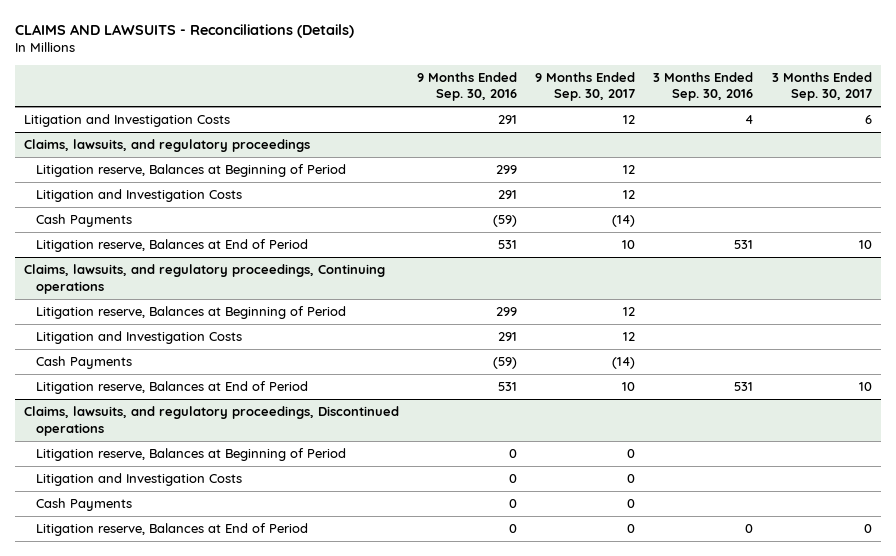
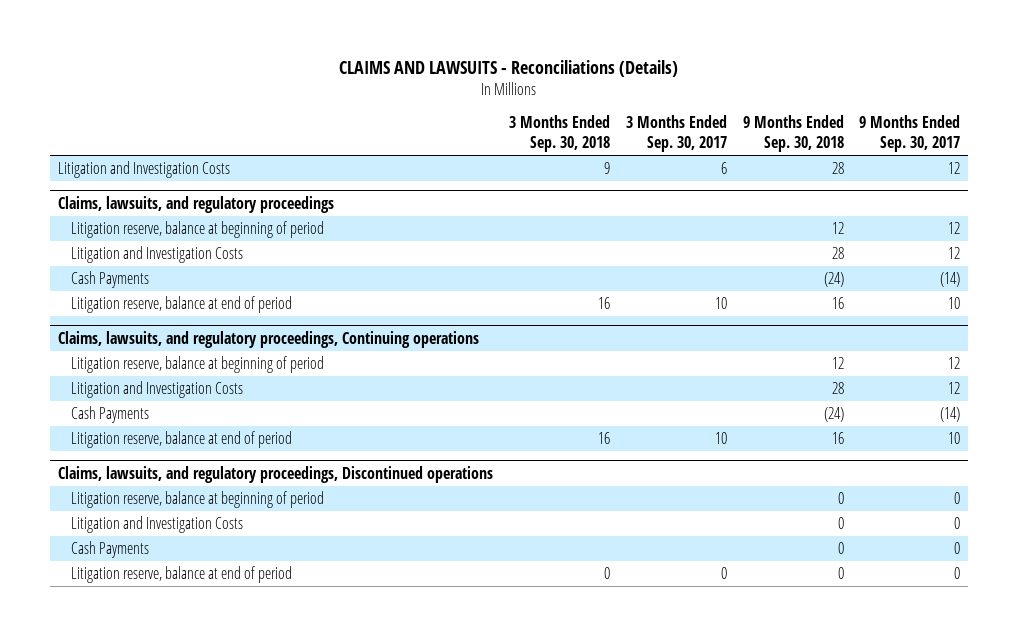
[417,71,518,102] 9 Months Ended Sep. 30, 2016 -> none
[653,71,754,102] 3 Months Ended Sep. 30, 2016 -> none
none -> [508,115,610,152] 3 Months Ended Sep. 30, 2018
none -> [742,115,844,152] 9 Months Ended Sep. 30, 2018
[35,164,346,178] Litigation reserve, Balances at Beginning of Period -> [70,221,324,239] Litigation reserve, balance at beginning of period
[35,239,308,253] Litigation reserve, Balances at End of Period -> [70,296,292,314] Litigation reserve, balance at end of period
[35,306,346,320] Litigation reserve, Balances at Beginning of Period -> [70,356,324,374] Litigation reserve, balance at beginning of period
[35,381,308,395] Litigation reserve, Balances at End of Period -> [70,431,292,449] Litigation reserve, balance at end of period
[35,448,346,462] Litigation reserve, Balances at Beginning of Period -> [70,491,324,509] Litigation reserve, balance at beginning of period
[35,523,308,537] Litigation reserve, Balances at End of Period -> [70,566,292,584] Litigation reserve, balance at end of period

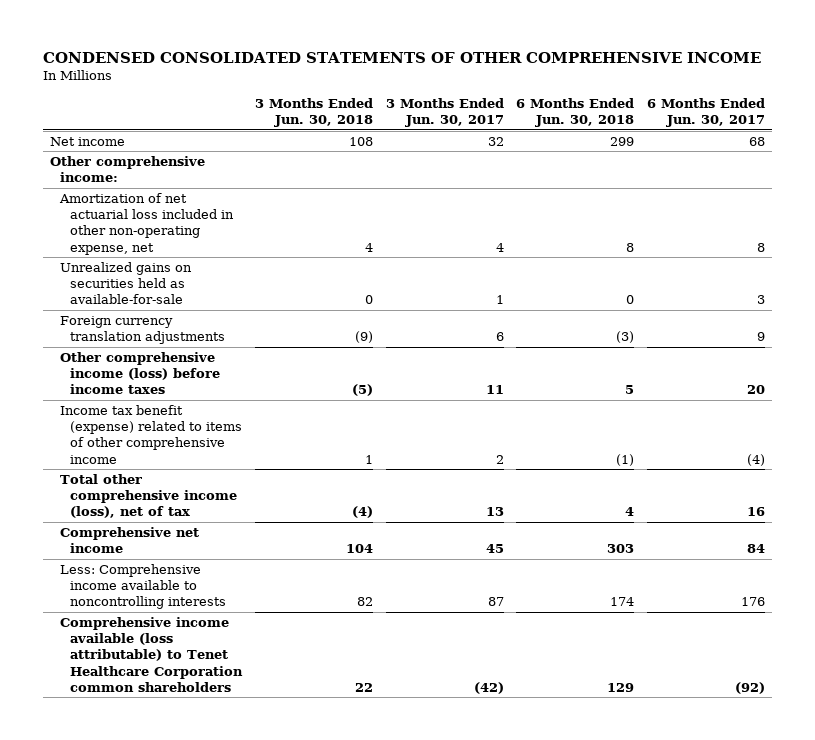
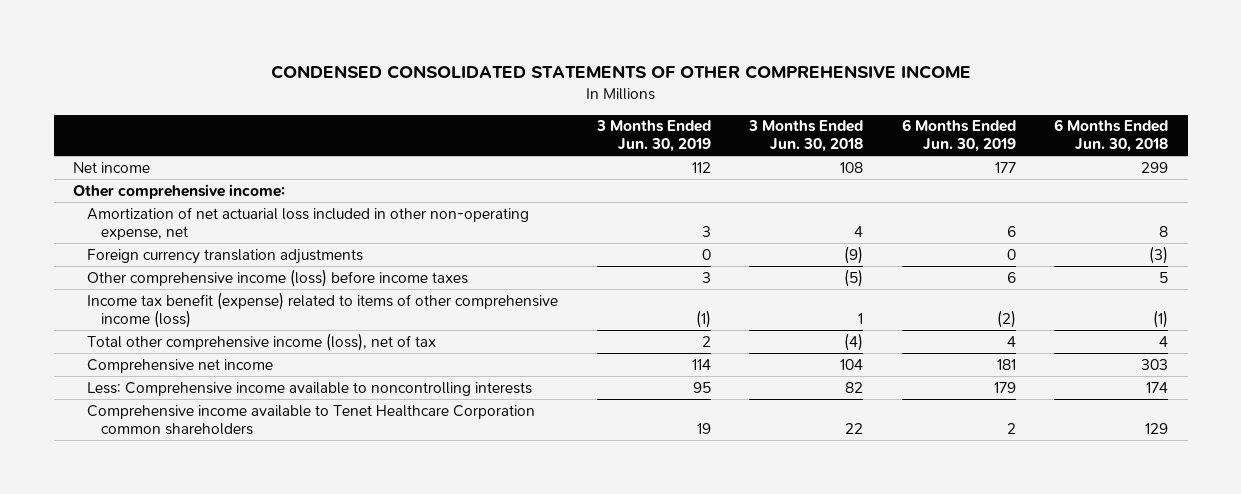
[385,97,504,128] 3 Months Ended Jun. 30, 2017 -> none
[647,97,766,128] 6 Months Ended Jun. 30, 2017 -> none
none -> [595,120,711,153] 3 Months Ended Jun. 30, 2019
none -> [901,119,1016,153] 6 Months Ended Jun. 30, 2019
[59,261,192,305] Unrealized gains on securities held as available-for-sale -> none
[59,404,242,464] Income tax benefit (expense) related to items of other comprehensive income -> [87,291,559,328] Income tax benefit (expense) related to items of other comprehensive income (loss)
[59,616,243,692] Comprehensive income available (loss attributable) to Tenet Healthcare Corporation common shareholders -> [87,404,536,435] Comprehensive income available to Tenet Healthcare Corporation common shareholders

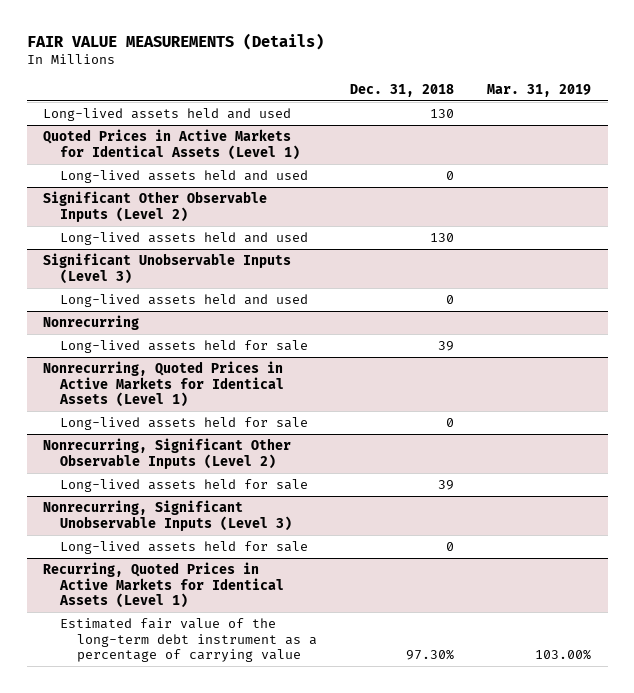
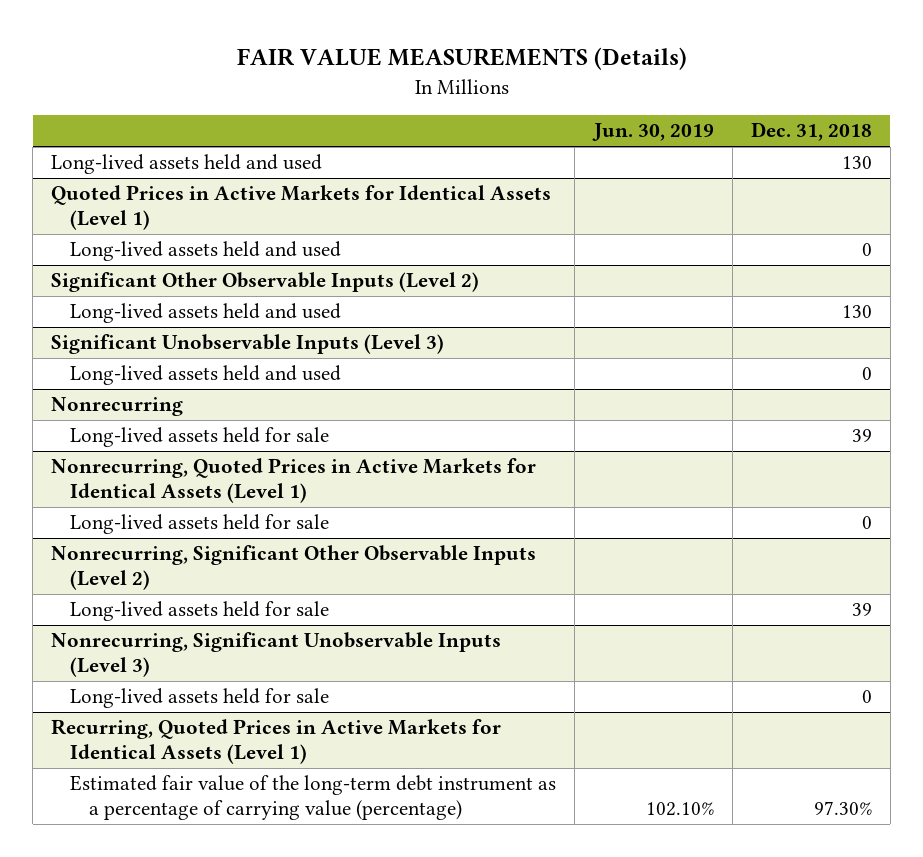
[487,83,592,97] Mar. 31, 2019 -> none
none -> [591,123,714,142] Jun. 30, 2019
[59,618,317,663] Estimated fair value of the long-term debt instrument as a percentage of carrying value -> [70,775,557,821] Estimated fair value of the long-term debt instrument as a percentage of carrying value (percentage)

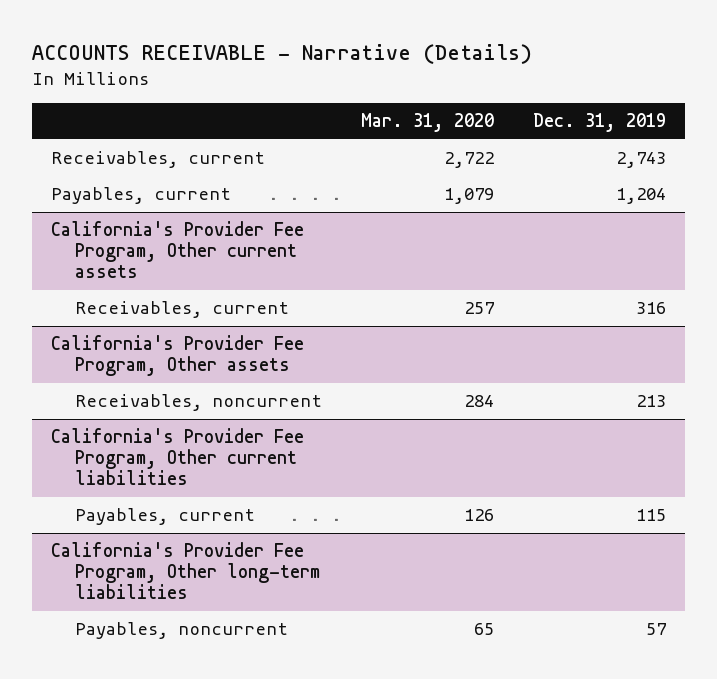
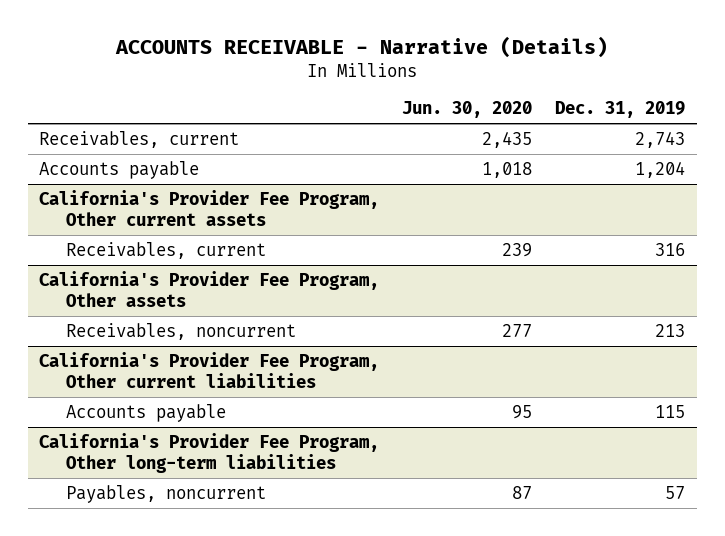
[361,113,495,133] Mar. 31, 2020 -> none
none -> [402,101,533,119] Jun. 30, 2020
[50,187,231,205] Payables, current -> [39,160,200,179] Accounts payable
[75,508,256,526] Payables, current -> [66,403,227,422] Accounts payable

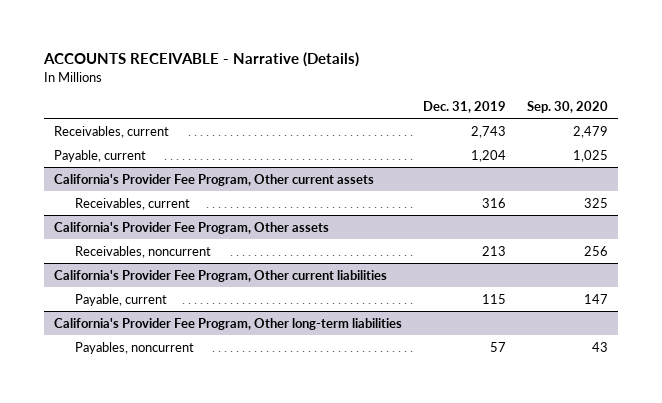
[402,101,533,119] Jun. 30, 2020 -> none
none -> [526,100,608,113] Sep. 30, 2020
[39,160,200,179] Accounts payable -> [54,149,147,162] Payable, current
[66,403,227,422] Accounts payable -> [74,293,167,306] Payable, current

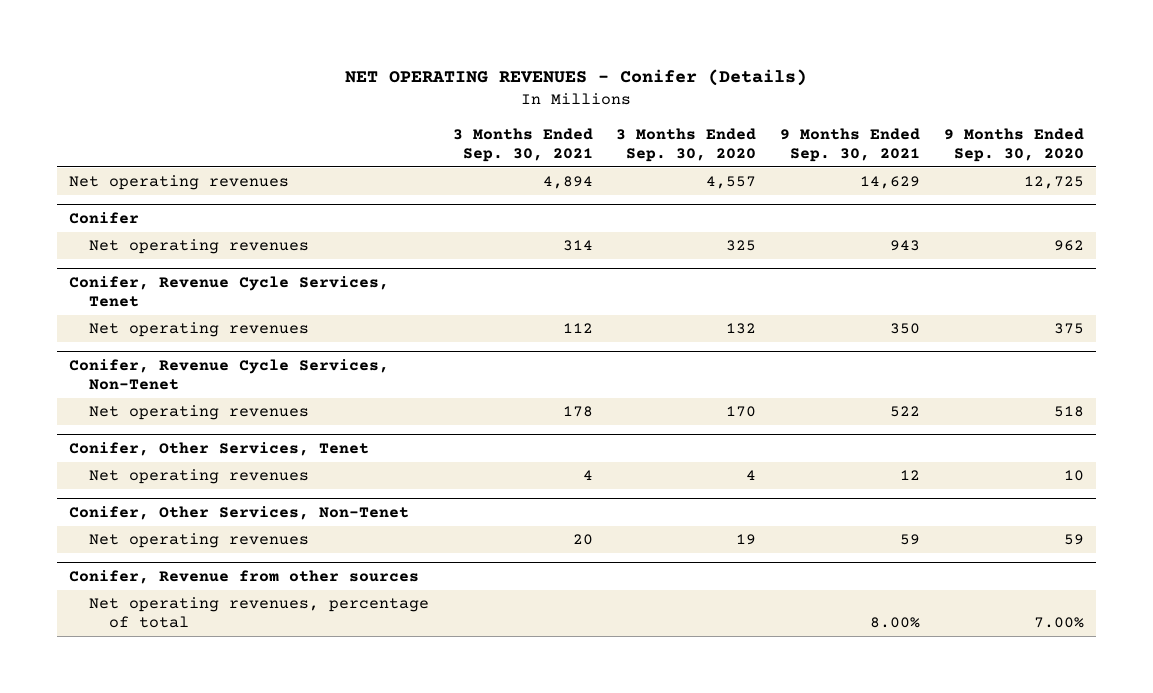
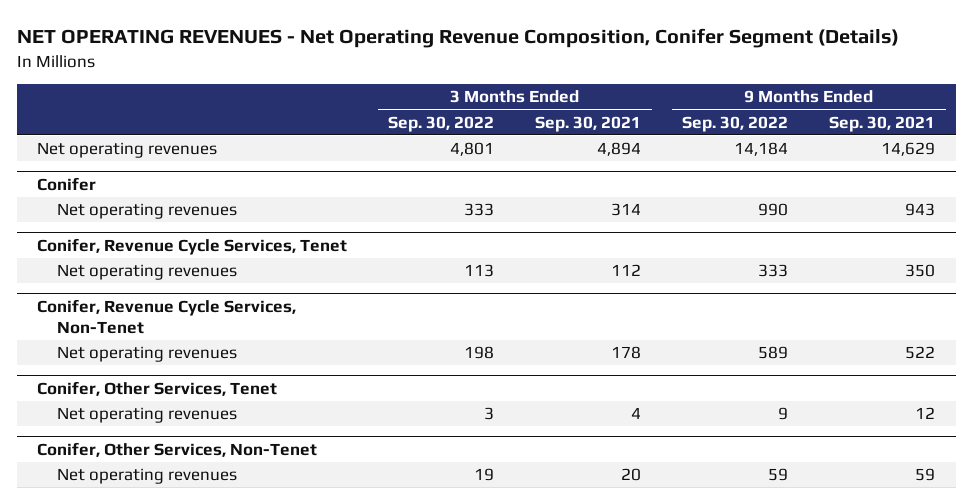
[345,69,808,87] NET OPERATING REVENUES - Conifer (Details) -> [16,28,899,49] NET OPERATING REVENUES - Net Operating Revenue Composition, Conifer Segment (Details)
[616,127,757,162] 3 Months Ended Sep. 30, 2020 -> none
[944,127,1085,162] 9 Months Ended Sep. 30, 2020 -> none
none -> [388,115,495,132] Sep. 30, 2022
none -> [682,115,789,132] Sep. 30, 2022
[68,569,419,584] Conifer, Revenue from other sources -> none
[88,597,429,629] Net operating revenues, percentage of total -> none

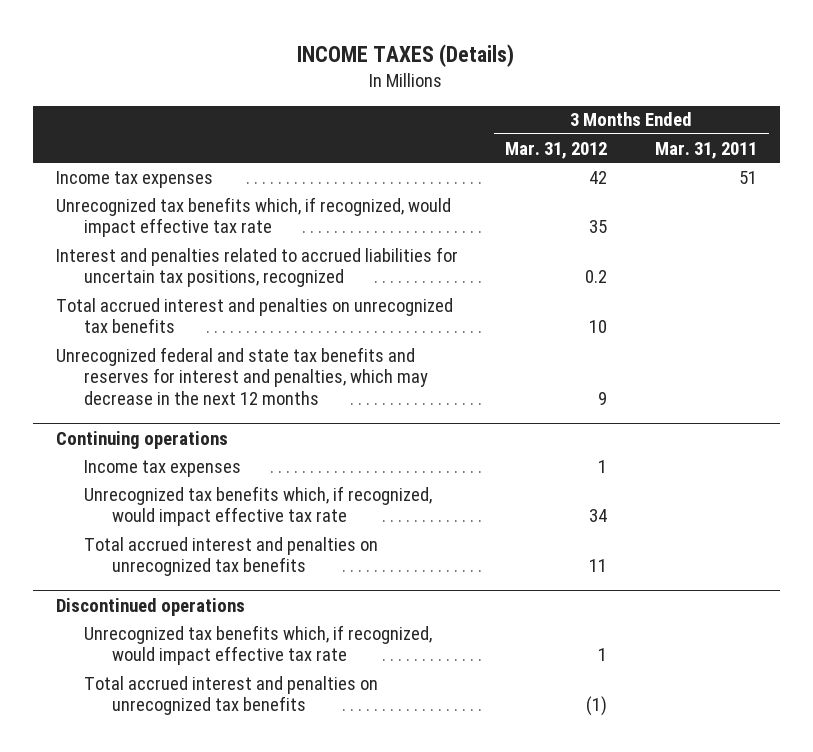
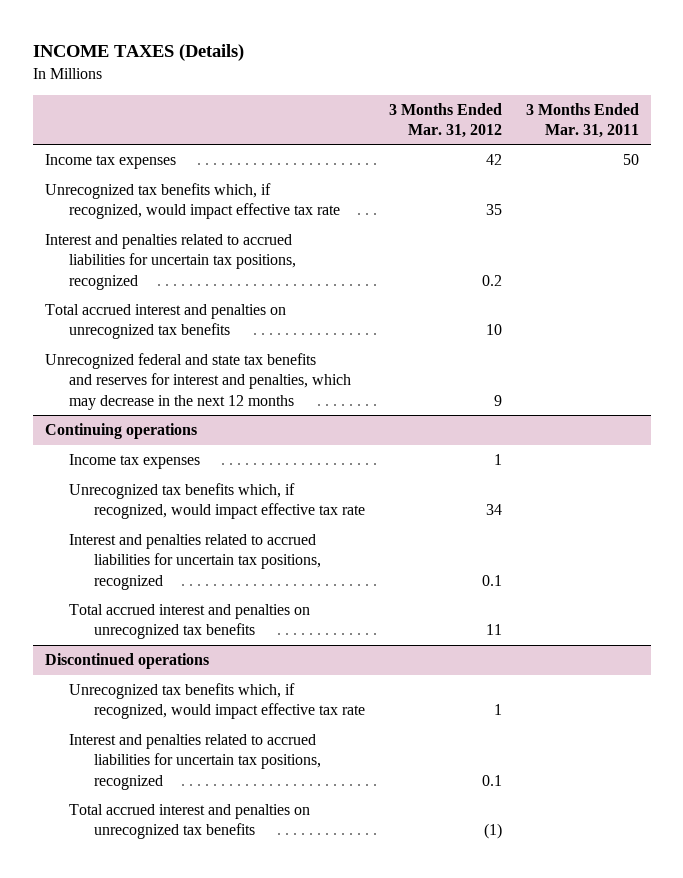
[738,170,757,184] 51 -> [622,153,639,165] 50
none -> [69,533,322,590] Interest and penalties related to accrued liabilities for uncertain tax positions, recognized
none -> [69,733,322,790] Interest and penalties related to accrued liabilities for uncertain tax positions, recognized

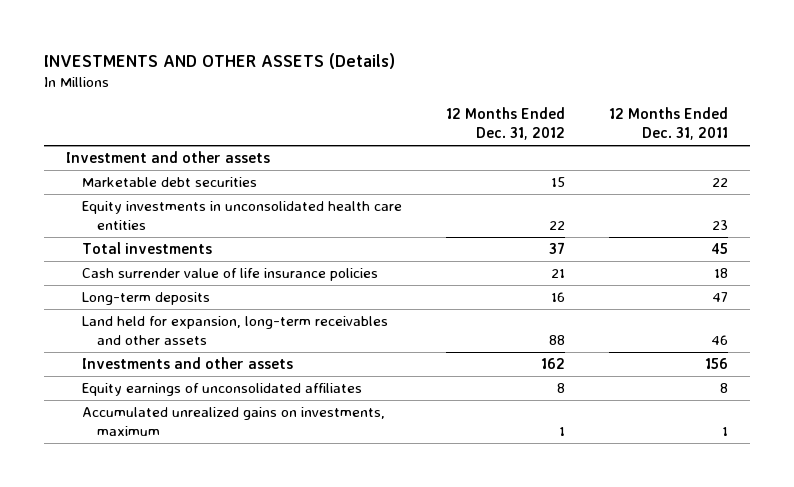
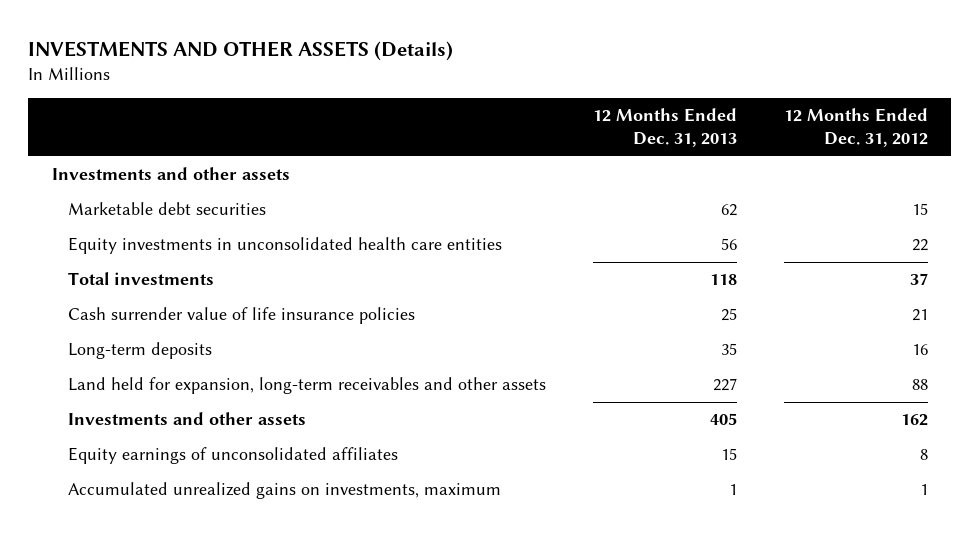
[608,107,728,141] 12 Months Ended Dec. 31, 2011 -> none
none -> [592,108,737,148] 12 Months Ended Dec. 31, 2013
[66,151,271,164] Investment and other assets -> [51,167,290,181] Investments and other assets

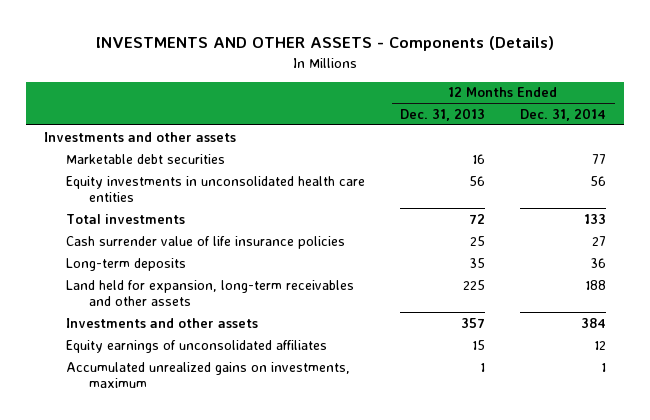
[28,41,454,62] INVESTMENTS AND OTHER ASSETS (Details) -> [96,36,555,52] INVESTMENTS AND OTHER ASSETS - Components (Details)
[783,108,928,148] 12 Months Ended Dec. 31, 2012 -> none
none -> [520,107,607,121] Dec. 31, 2014
[720,204,737,217] 62 -> [472,153,486,164] 16
[709,274,737,286] 118 -> [469,213,486,224] 72
[712,378,737,392] 227 -> [463,279,486,290] 225
[709,413,737,426] 405 -> [461,317,486,328] 357

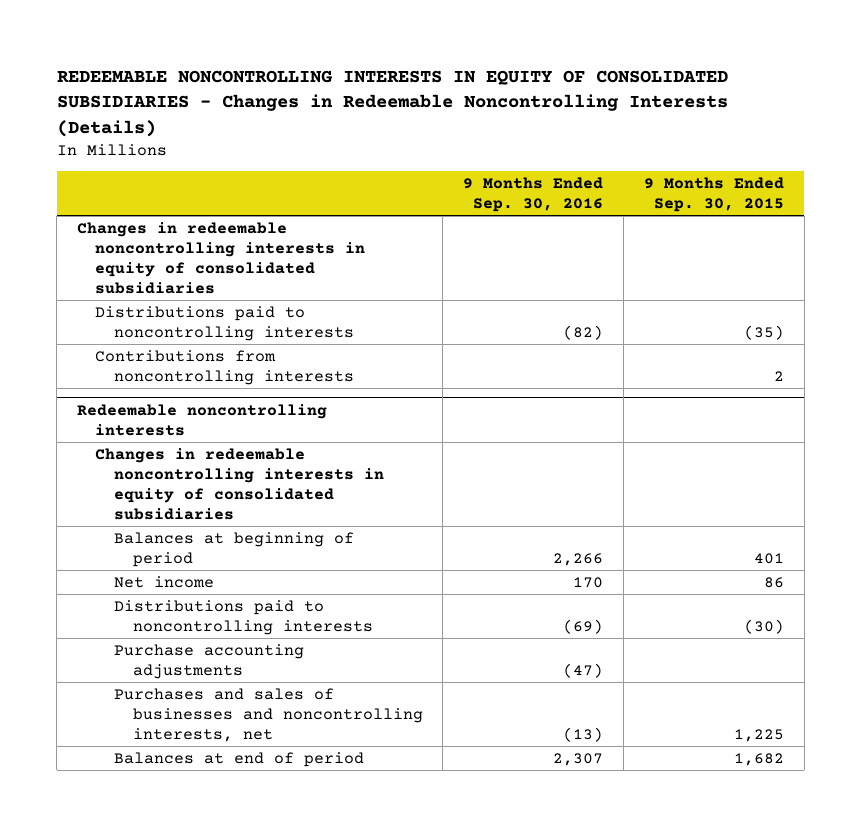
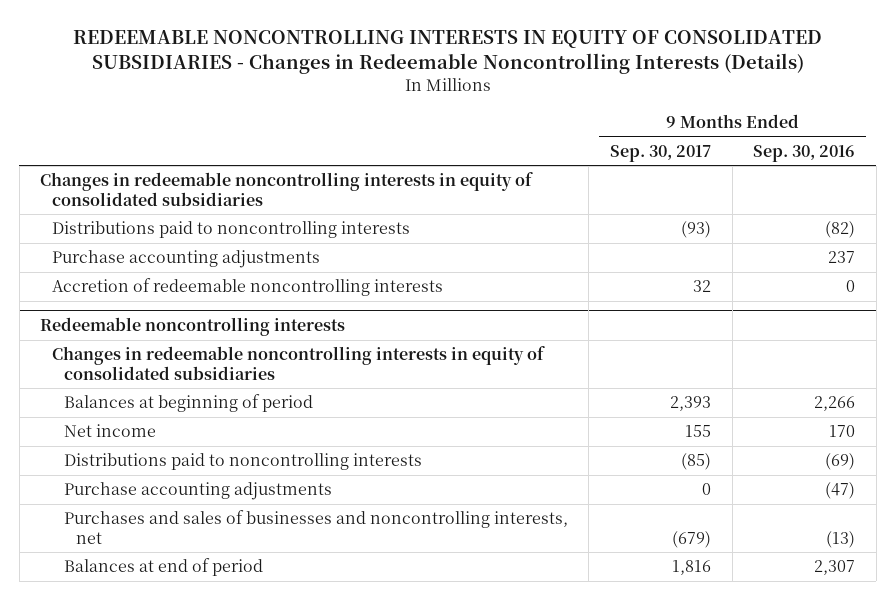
[643,176,784,212] 9 Months Ended Sep. 30, 2015 -> none
none -> [610,144,712,162] Sep. 30, 2017
[95,349,355,385] Contributions from noncontrolling interests -> none
none -> [52,250,321,269] Purchase accounting adjustments
none -> [52,278,444,297] Accretion of redeemable noncontrolling interests

